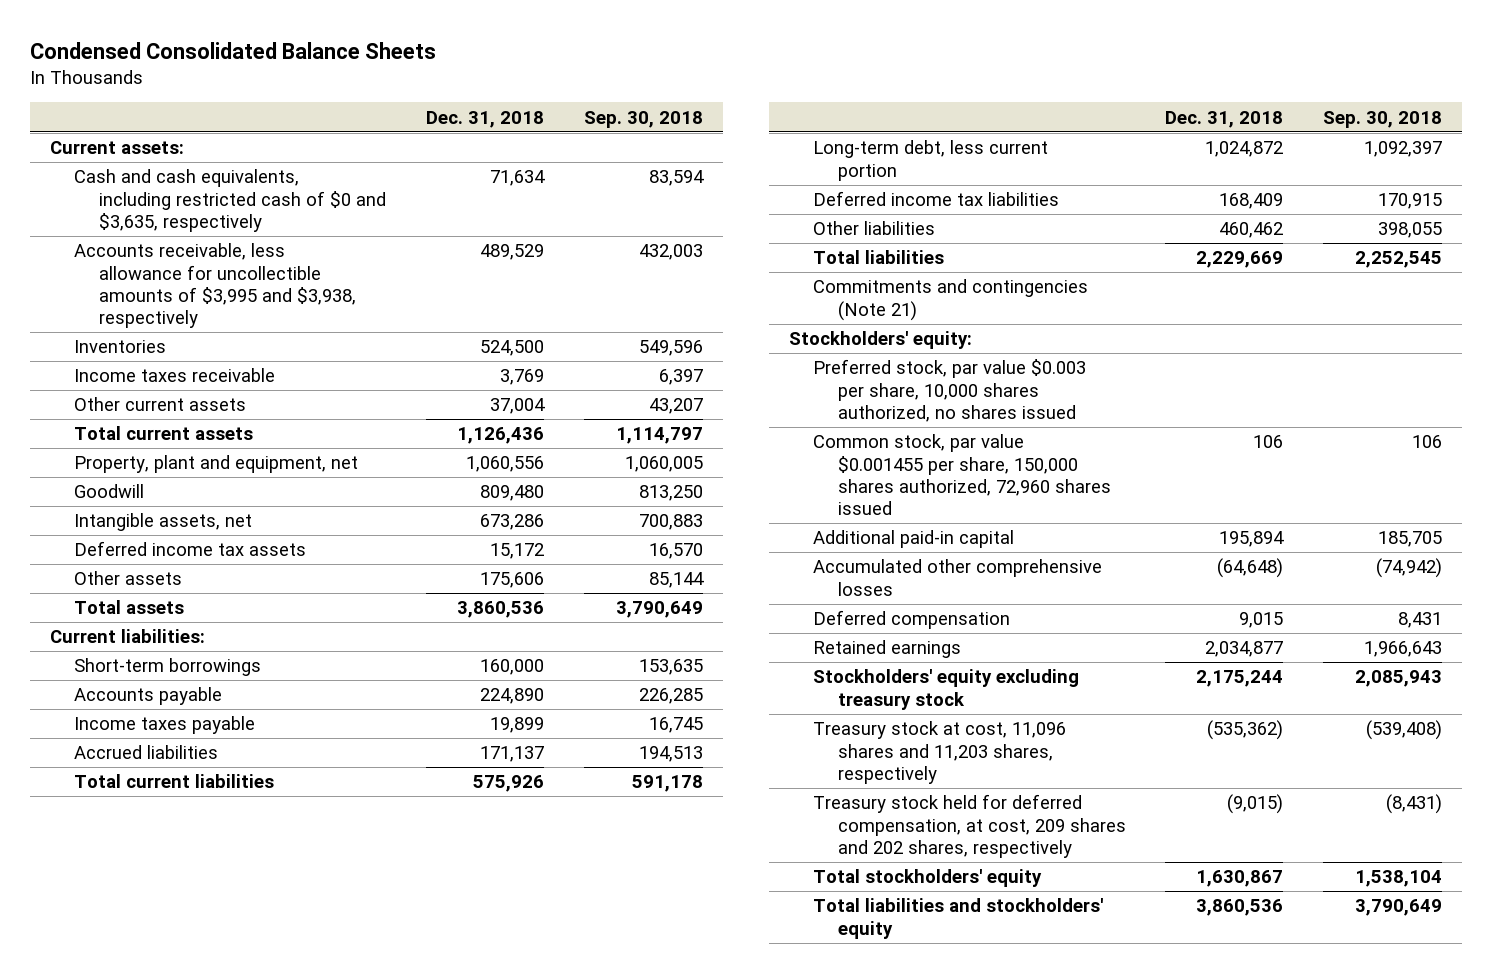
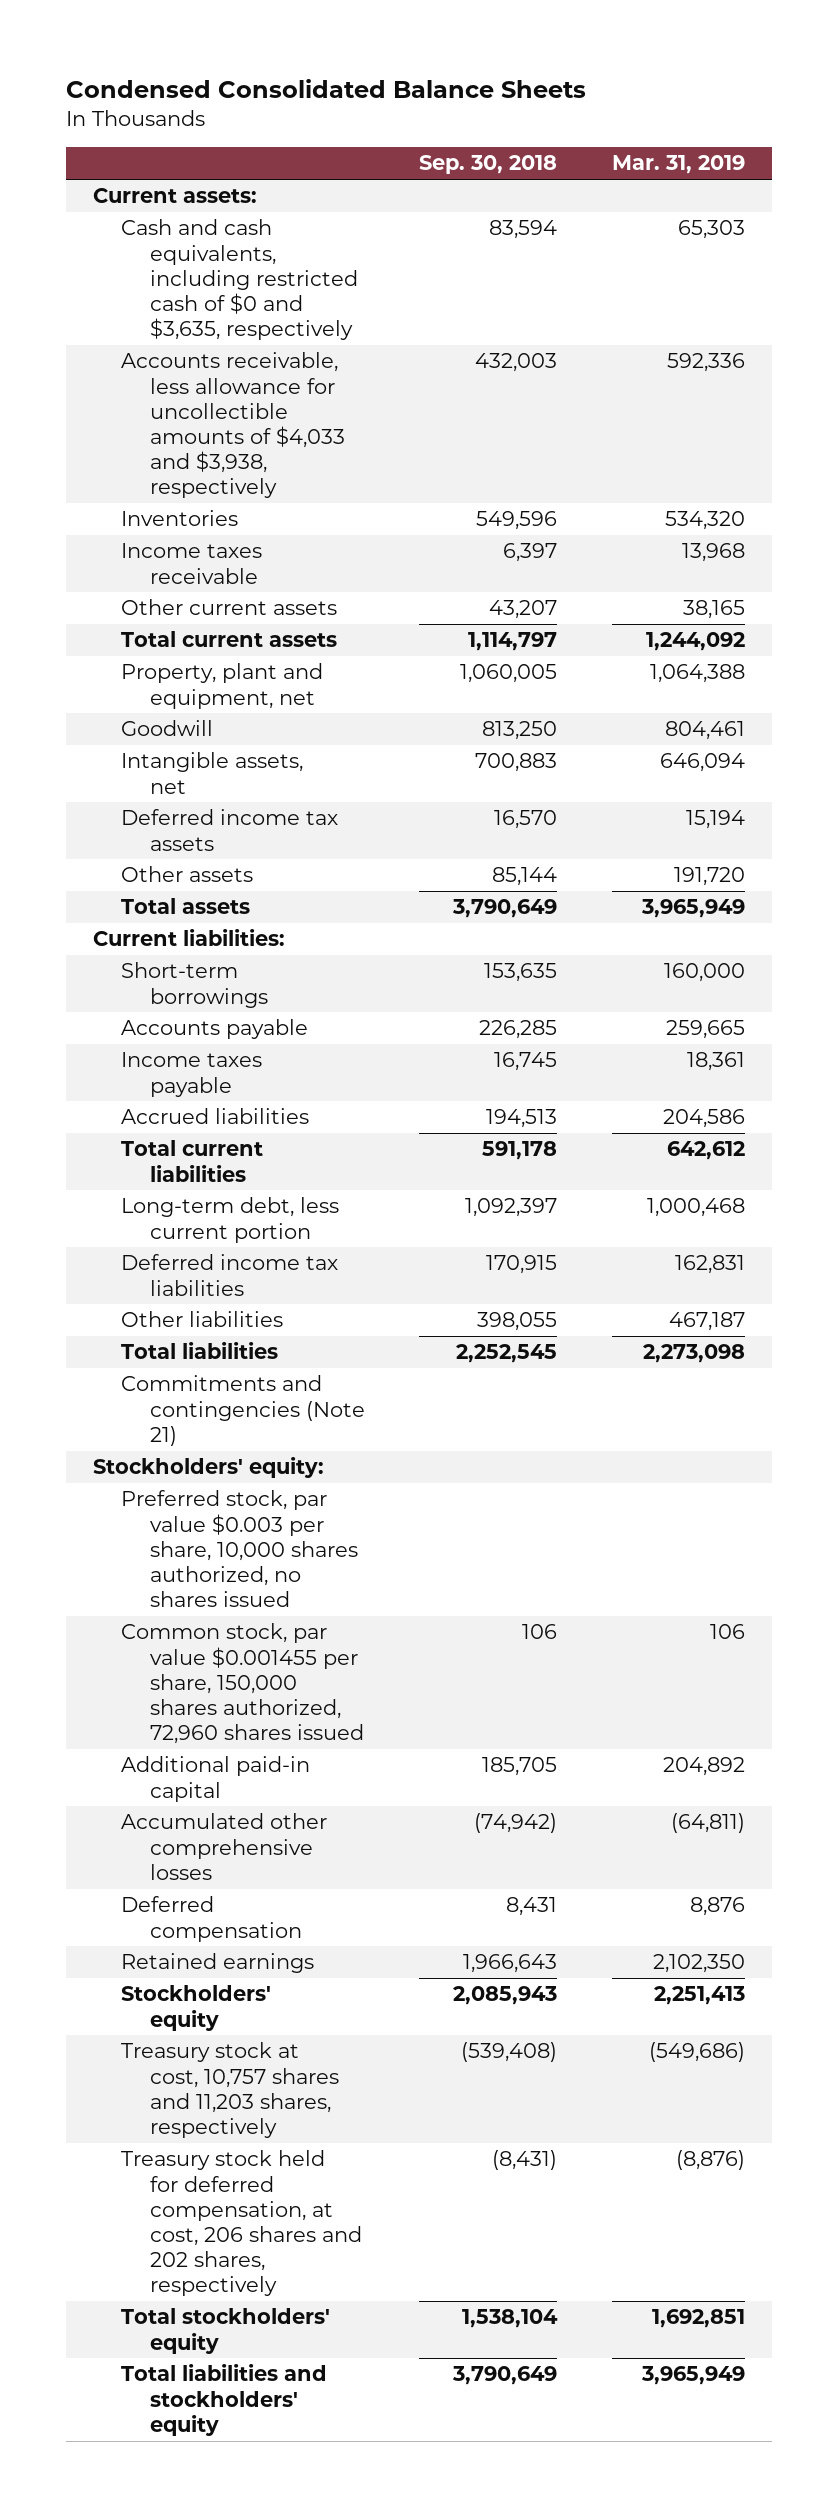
[426,110,545,128] Dec. 31, 2018 -> none
none -> [611,155,745,175] Mar. 31, 2019
[74,243,356,329] Accounts receivable, less allowance for uncollectible amounts of $3,995 and $3,938, respectively -> [121,352,345,498] Accounts receivable, less allowance for uncollectible amounts of $4,033 and $3,938, respectively
[813,669,1080,710] Stockholders' equity excluding treasury stock -> [121,1985,272,2031] Stockholders' equity
[813,721,1067,785] Treasury stock at cost, 11,096 shares and 11,203 shares, respectively -> [121,2042,339,2138] Treasury stock at cost, 10,757 shares and 11,203 shares, respectively
[813,794,1126,859] Treasury stock held for deferred compensation, at cost, 209 shares and 202 shares, respectively -> [121,2150,362,2296] Treasury stock held for deferred compensation, at cost, 206 shares and 202 shares, respectively

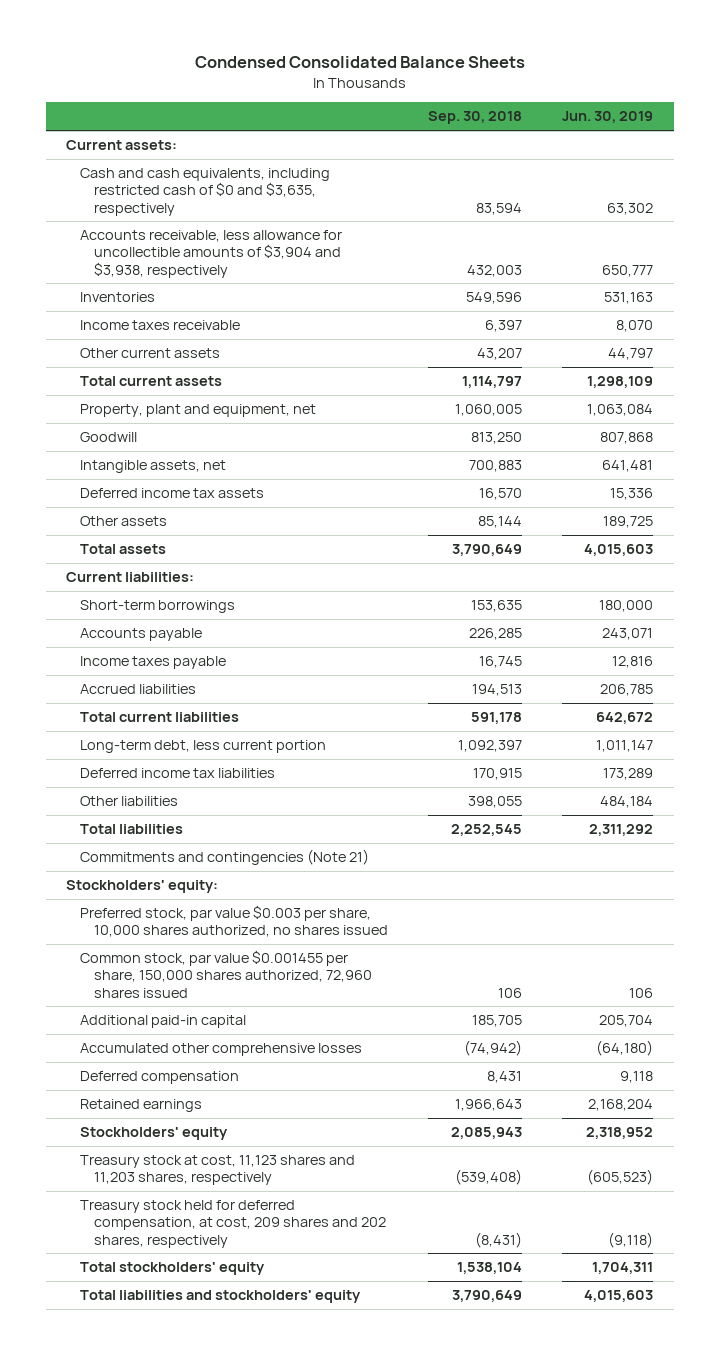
[611,155,745,175] Mar. 31, 2019 -> none
none -> [562,111,654,124] Jun. 30, 2019
[121,352,345,498] Accounts receivable, less allowance for uncollectible amounts of $4,033 and $3,938, respectively -> [79,230,342,278] Accounts receivable, less allowance for uncollectible amounts of $3,904 and $3,938, respectively
[121,2042,339,2138] Treasury stock at cost, 10,757 shares and 11,203 shares, respectively -> [79,1155,355,1186] Treasury stock at cost, 11,123 shares and 11,203 shares, respectively
[121,2150,362,2296] Treasury stock held for deferred compensation, at cost, 206 shares and 202 shares, respectively -> [79,1200,386,1248] Treasury stock held for deferred compensation, at cost, 209 shares and 202 shares, respectively

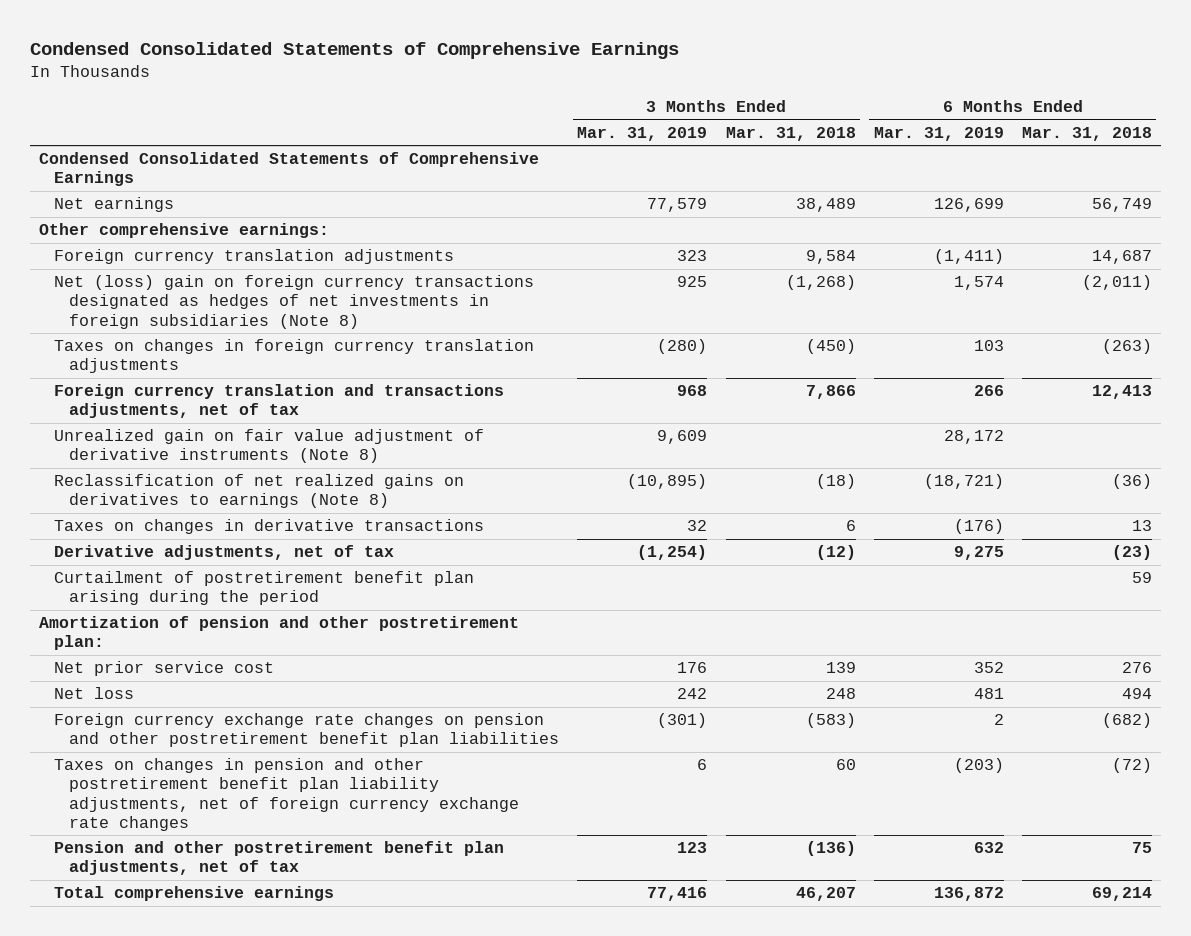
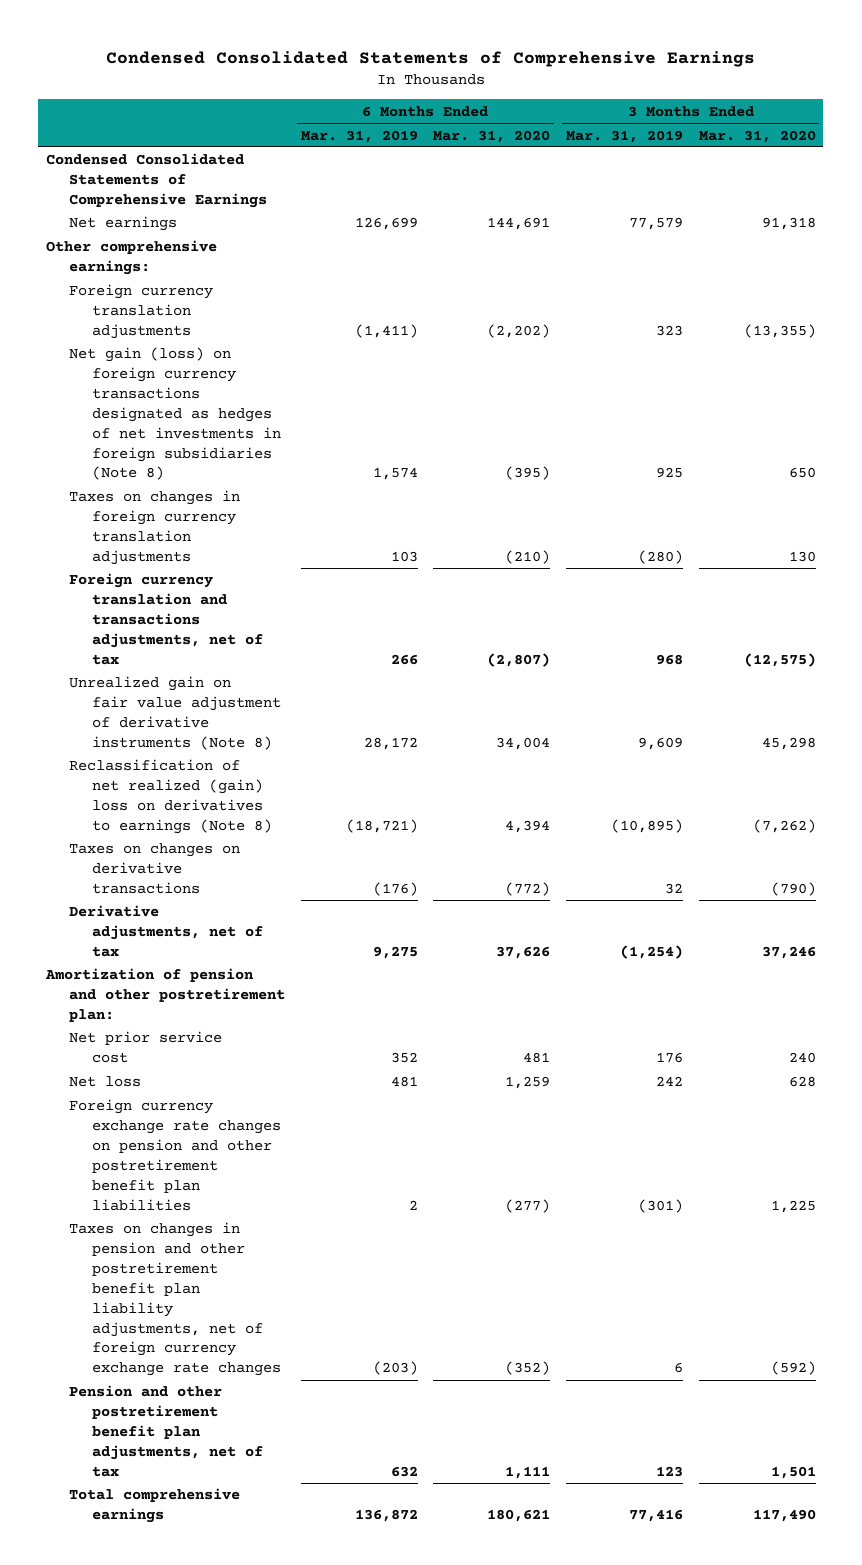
[725,126,856,141] Mar. 31, 2018 -> none
[1021,126,1152,141] Mar. 31, 2018 -> none
none -> [433,129,551,143] Mar. 31, 2020
none -> [698,129,816,143] Mar. 31, 2020
[54,275,535,329] Net (loss) gain on foreign currency transactions designated as hedges of net investments in foreign subsidiaries (Note 8) -> [68,347,281,481] Net gain (loss) on foreign currency transactions designated as hedges of net investments in foreign subsidiaries (Note 8)
[54,474,465,509] Reclassification of net realized gains on derivatives to earnings (Note 8) -> [68,759,272,834] Reclassification of net realized (gain) loss on derivatives to earnings (Note 8)
[54,519,485,535] Taxes on changes in derivative transactions -> [68,843,240,895] Taxes on changes on derivative transactions
[54,571,475,606] Curtailment of postretirement benefit plan arising during the period -> none

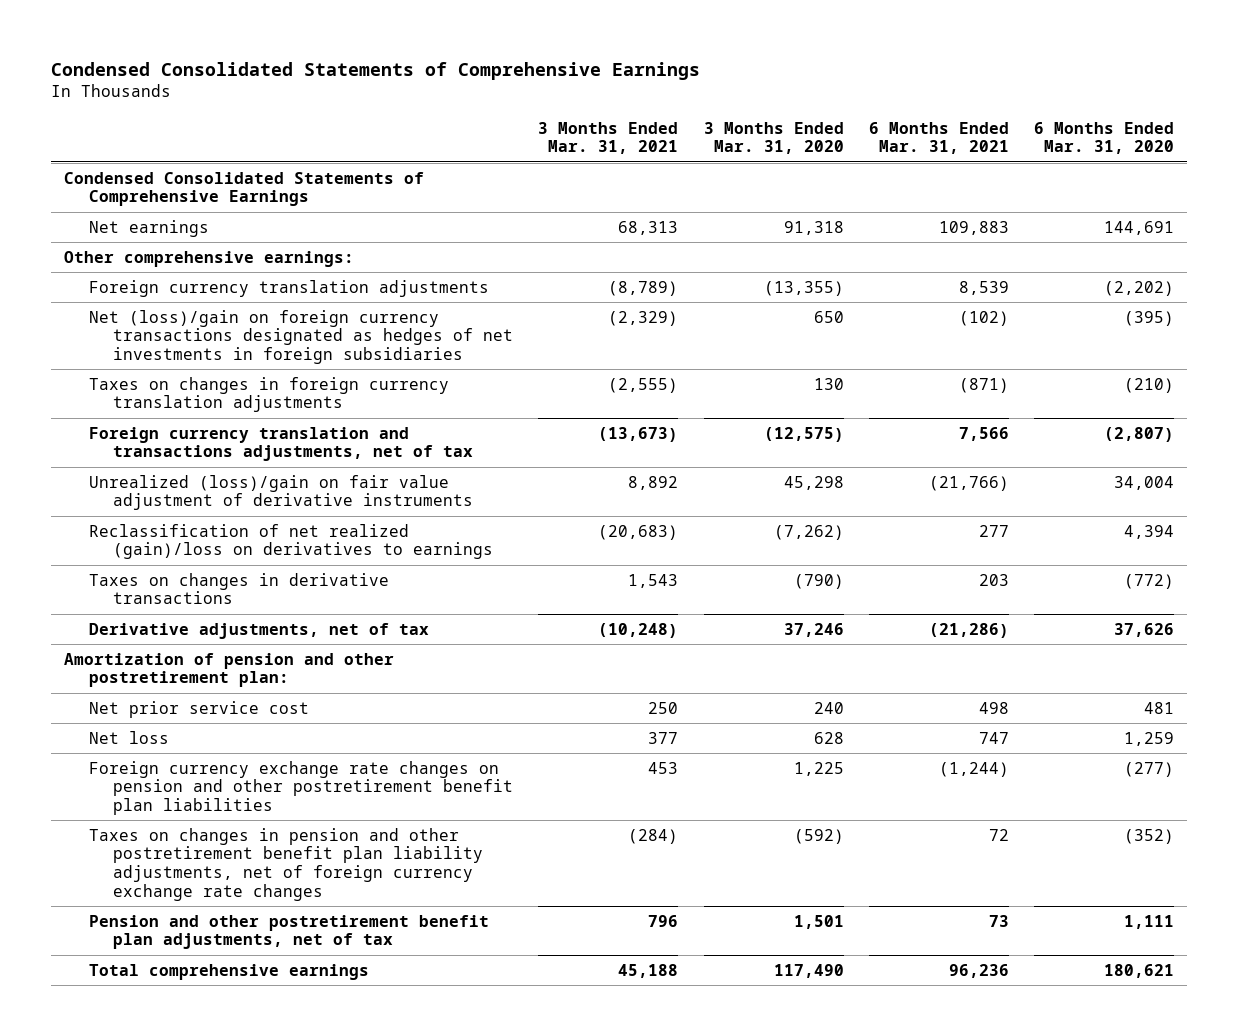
[300,129,418,143] Mar. 31, 2019 -> none
[565,129,683,143] Mar. 31, 2019 -> none
none -> [538,121,679,155] 3 Months Ended Mar. 31, 2021
none -> [868,121,1009,155] 6 Months Ended Mar. 31, 2021
[68,347,281,481] Net gain (loss) on foreign currency transactions designated as hedges of net investments in foreign subsidiaries (Note 8) -> [88,309,514,365] Net (loss)/gain on foreign currency transactions designated as hedges of net investments in foreign subsidiaries
[68,676,281,750] Unrealized gain on fair value adjustment of derivative instruments (Note 8) -> [88,474,474,511] Unrealized (loss)/gain on fair value adjustment of derivative instruments
[68,759,272,834] Reclassification of net realized (gain) loss on derivatives to earnings (Note 8) -> [88,523,494,560] Reclassification of net realized (gain)/loss on derivatives to earnings
[68,843,240,895] Taxes on changes on derivative transactions -> [88,572,389,605] Taxes on changes in derivative transactions

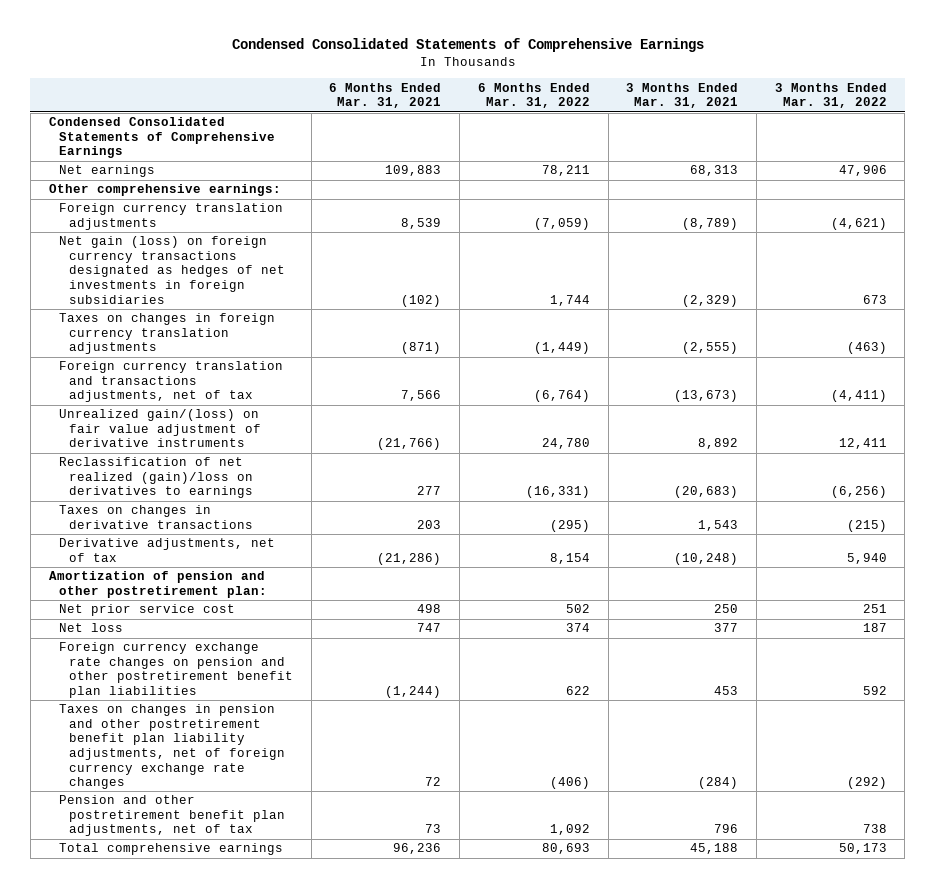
[703,121,844,155] 3 Months Ended Mar. 31, 2020 -> none
[1033,121,1174,155] 6 Months Ended Mar. 31, 2020 -> none
none -> [477,82,590,109] 6 Months Ended Mar. 31, 2022
none -> [774,82,887,109] 3 Months Ended Mar. 31, 2022
[88,309,514,365] Net (loss)/gain on foreign currency transactions designated as hedges of net investments in foreign subsidiaries -> [58,236,286,304] Net gain (loss) on foreign currency transactions designated as hedges of net investments in foreign subsidiaries
[88,474,474,511] Unrealized (loss)/gain on fair value adjustment of derivative instruments -> [58,409,262,448] Unrealized gain/(loss) on fair value adjustment of derivative instruments

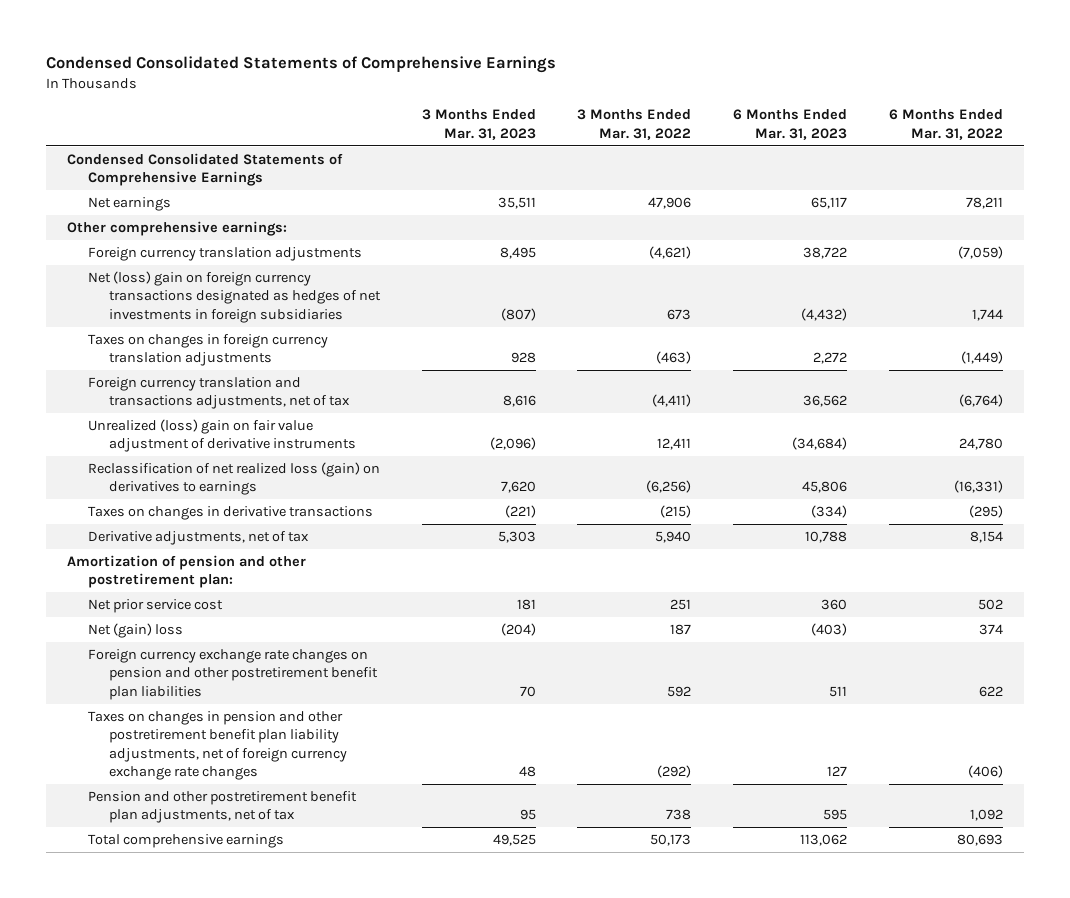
[329,82,442,109] 6 Months Ended Mar. 31, 2021 -> none
[626,82,739,109] 3 Months Ended Mar. 31, 2021 -> none
none -> [421,109,536,140] 3 Months Ended Mar. 31, 2023
none -> [733,109,848,140] 6 Months Ended Mar. 31, 2023
[58,236,286,304] Net gain (loss) on foreign currency transactions designated as hedges of net investments in foreign subsidiaries -> [87,271,381,323] Net (loss) gain on foreign currency transactions designated as hedges of net investments in foreign subsidiaries
[58,409,262,448] Unrealized gain/(loss) on fair value adjustment of derivative instruments -> [87,419,356,453] Unrealized (loss) gain on fair value adjustment of derivative instruments
[58,457,254,499] Reclassification of net realized (gain)/loss on derivatives to earnings -> [87,462,380,496] Reclassification of net realized loss (gain) on derivatives to earnings
[58,623,123,633] Net loss -> [87,623,183,639] Net (gain) loss

